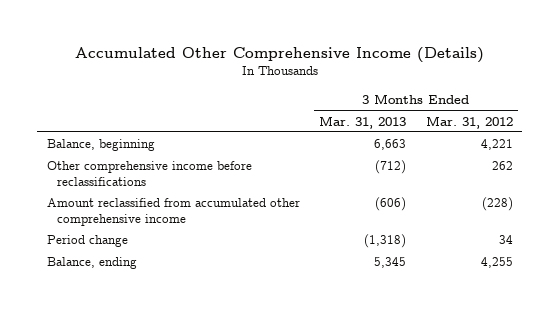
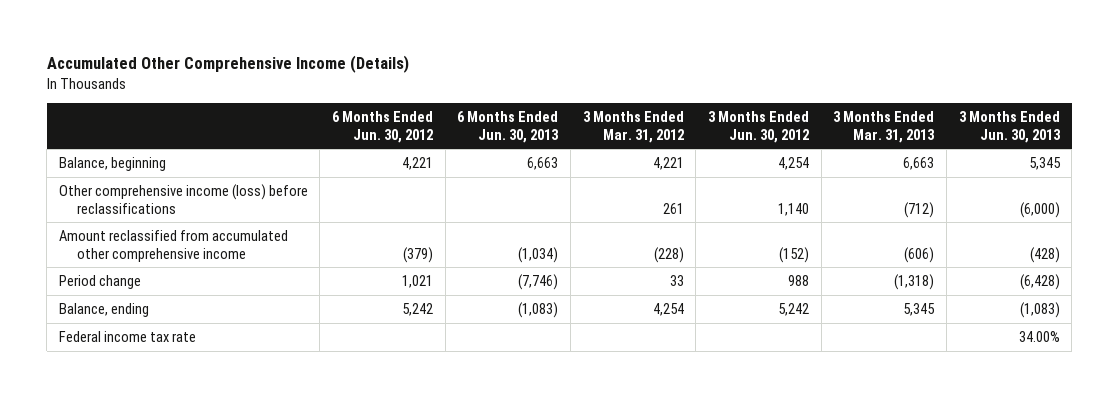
none -> [332,110,434,143] 6 Months Ended Jun. 30, 2012
none -> [457,110,560,143] 6 Months Ended Jun. 30, 2013
none -> [708,110,810,143] 3 Months Ended Jun. 30, 2012
none -> [958,110,1061,143] 3 Months Ended Jun. 30, 2013
[46,161,252,187] Other comprehensive income before reclassifications -> [58,184,308,214] Other comprehensive income (loss) before reclassifications
[491,161,513,171] 262 -> [662,202,684,214] 261
[498,235,513,245] 34 -> [669,275,684,287] 33
[480,257,513,269] 4,255 -> [652,303,684,317] 4,254
none -> [58,331,196,343] Federal income tax rate

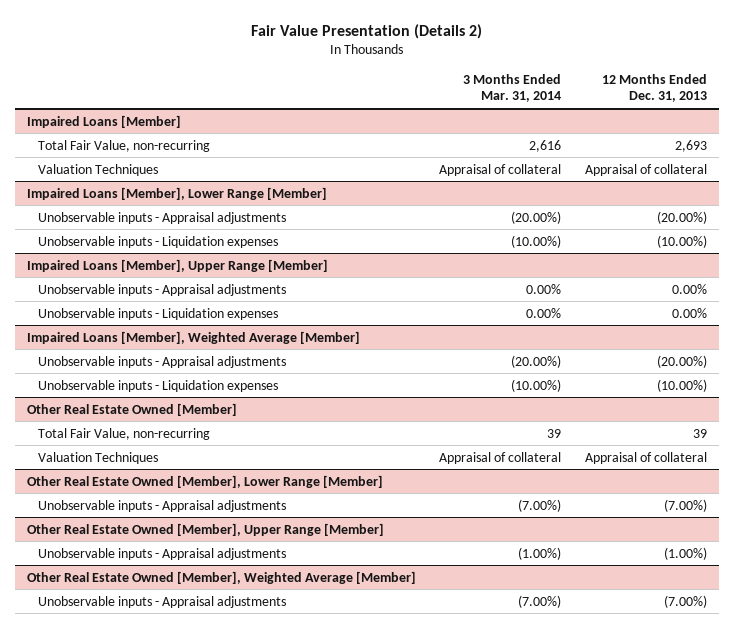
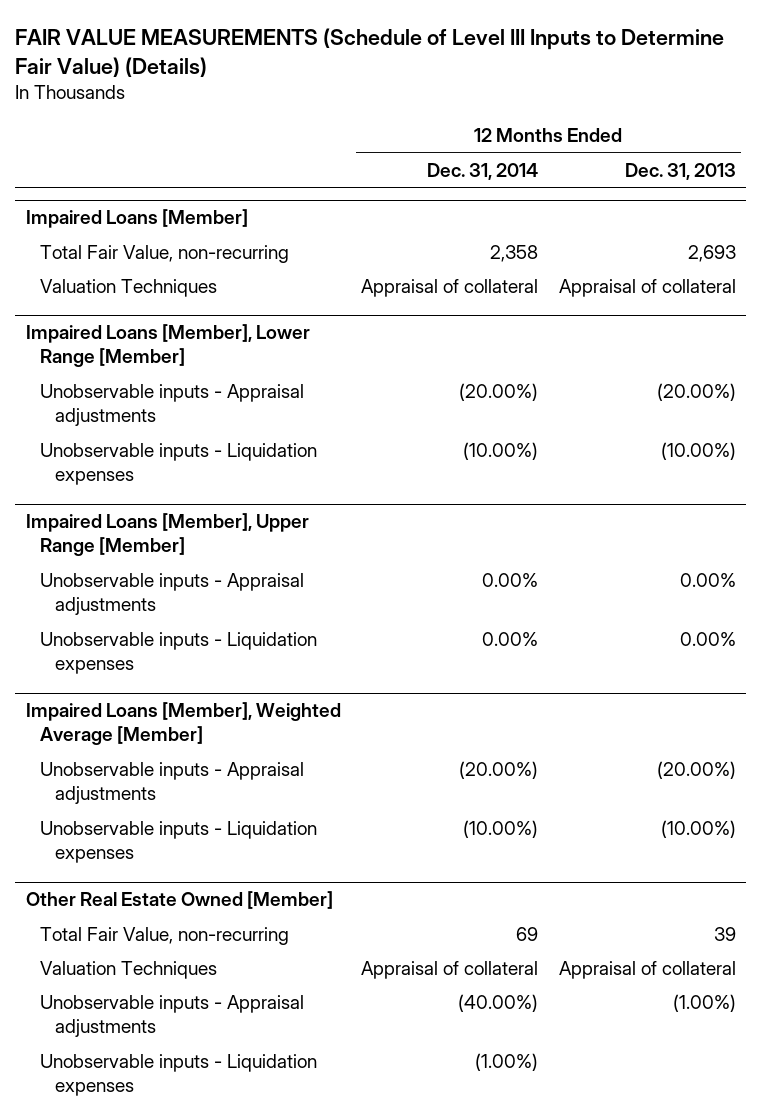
[250,23,482,39] Fair Value Presentation (Details 2) -> [15,27,725,77] FAIR VALUE MEASUREMENTS (Schedule of Level III Inputs to Determine Fair Value) (Details)
[463,74,562,103] 3 Months Ended Mar. 31, 2014 -> none
none -> [427,162,539,180] Dec. 31, 2014
[26,474,383,488] Other Real Estate Owned [Member], Lower Range [Member] -> none
[37,499,286,512] Unobservable inputs - Appraisal adjustments -> none
[26,522,384,536] Other Real Estate Owned [Member], Upper Range [Member] -> none
[26,570,416,584] Other Real Estate Owned [Member], Weighted Average [Member] -> none
[37,595,286,608] Unobservable inputs - Appraisal adjustments -> none
none -> [40,1054,318,1097] Unobservable inputs - Liquidation expenses

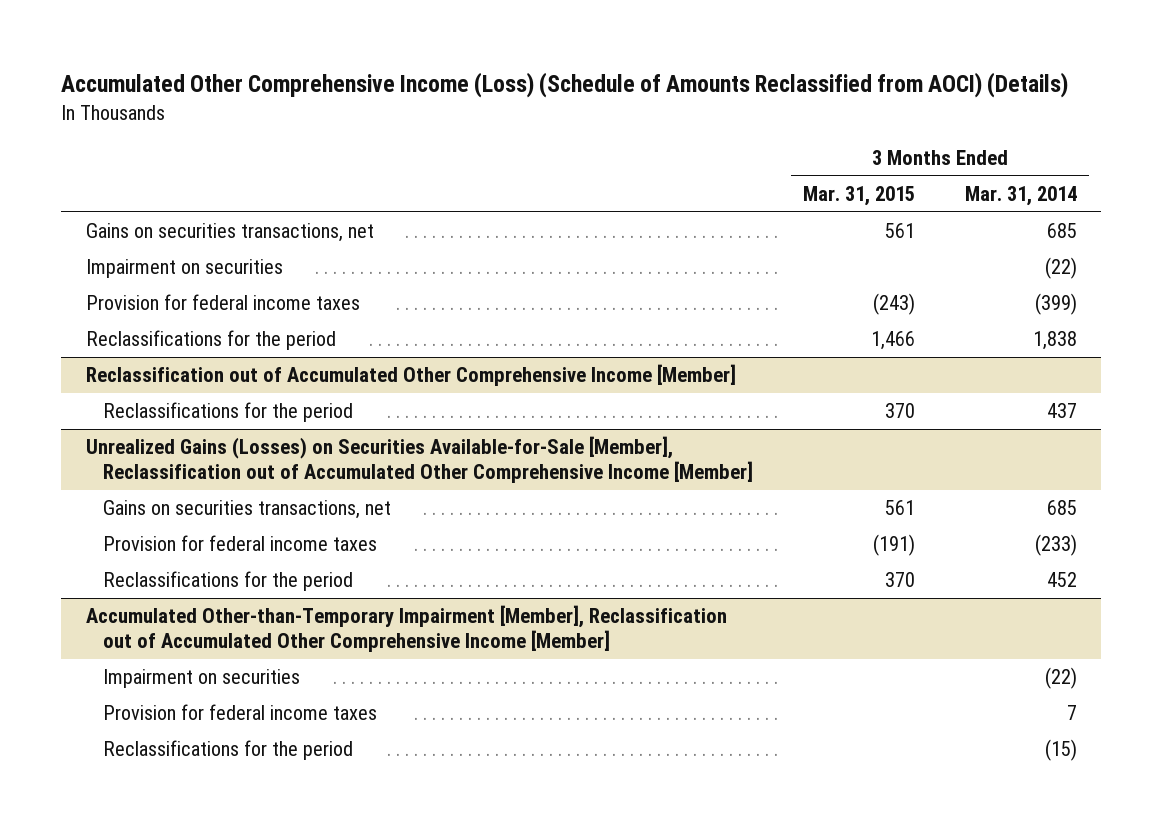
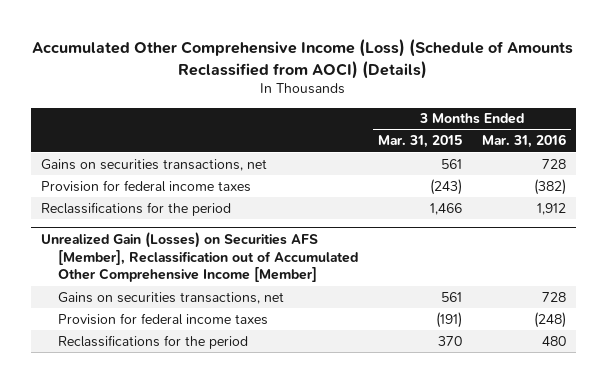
[964,185,1077,206] Mar. 31, 2014 -> none
none -> [481,134,566,149] Mar. 31, 2016
[85,259,283,279] Impairment on securities -> none
[85,364,736,387] Reclassification out of Accumulated Other Comprehensive Income [Member] -> none
[103,402,354,423] Reclassifications for the period -> none
[85,436,754,484] Unrealized Gains (Losses) on Securities Available-for-Sale [Member], Reclassification out of Accumulated Other Comprehensive Income [Member] -> [40,231,359,283] Unrealized Gain (Losses) on Securities AFS [Member], Reclassification out of Accumulated Other Comprehensive Income [Member]
[85,605,727,653] Accumulated Other-than-Temporary Impairment [Member], Reclassification out of Accumulated Other Comprehensive Income [Member] -> none
[103,669,301,689] Impairment on securities -> none
[103,704,378,721] Provision for federal income taxes -> none
[103,740,354,761] Reclassifications for the period -> none

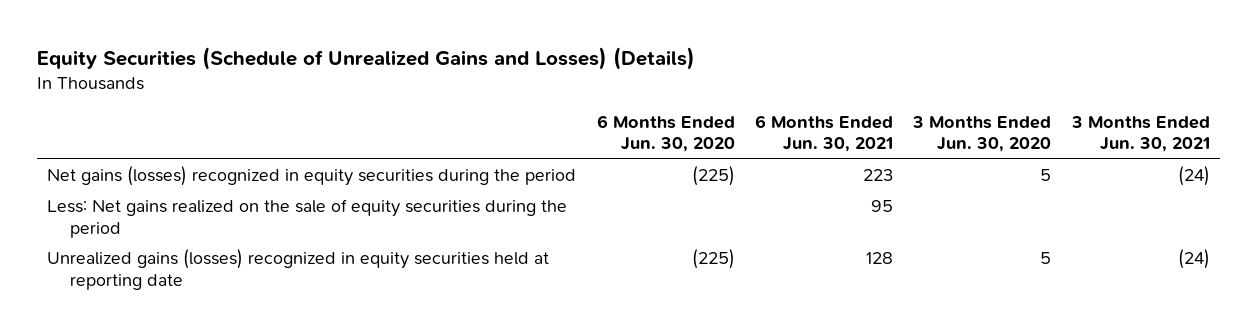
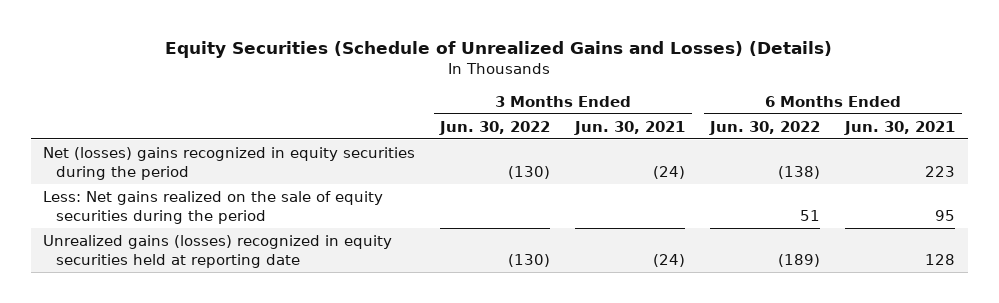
[596,115,735,153] 6 Months Ended Jun. 30, 2020 -> none
[912,116,1052,153] 3 Months Ended Jun. 30, 2020 -> none
none -> [439,120,551,135] Jun. 30, 2022
none -> [709,120,821,135] Jun. 30, 2022
[47,166,577,187] Net gains (losses) recognized in equity securities during the period -> [43,146,416,180] Net (losses) gains recognized in equity securities during the period

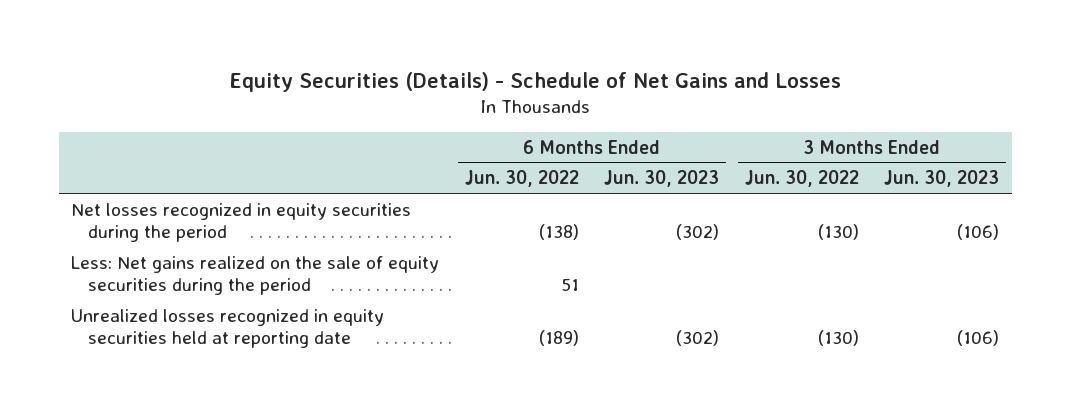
[165,41,833,59] Equity Securities (Schedule of Unrealized Gains and Losses) (Details) -> [229,71,842,92] Equity Securities (Details) - Schedule of Net Gains and Losses
[574,120,686,135] Jun. 30, 2021 -> none
[844,120,956,135] Jun. 30, 2021 -> none
none -> [604,170,720,188] Jun. 30, 2023
none -> [884,170,1000,188] Jun. 30, 2023
[43,146,416,180] Net (losses) gains recognized in equity securities during the period -> [71,202,412,243] Net losses recognized in equity securities during the period
[43,234,393,268] Unrealized gains (losses) recognized in equity securities held at reporting date -> [71,308,385,349] Unrealized losses recognized in equity securities held at reporting date

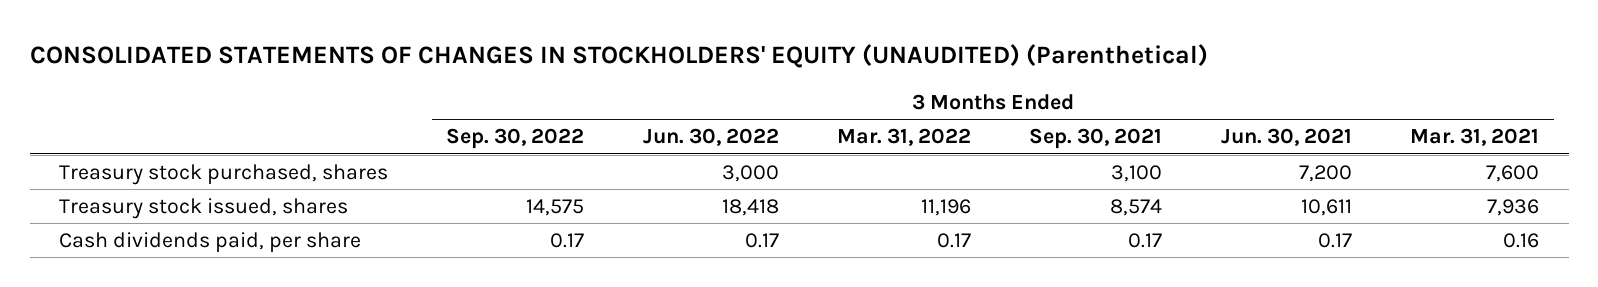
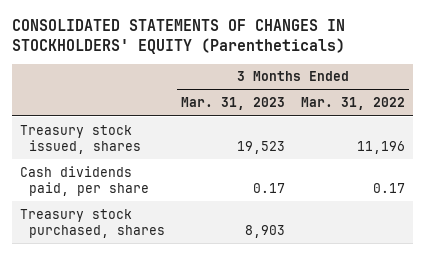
[29,44,1208,69] CONSOLIDATED STATEMENTS OF CHANGES IN STOCKHOLDERS' EQUITY (UNAUDITED) (Parenthetical) -> [12,19,346,54] CONSOLIDATED STATEMENTS OF CHANGES IN STOCKHOLDERS' EQUITY (Parentheticals)
[446,128,585,150] Sep. 30, 2022 -> none
[642,128,779,147] Jun. 30, 2022 -> none
[1029,128,1163,150] Sep. 30, 2021 -> none
[1220,128,1352,147] Jun. 30, 2021 -> none
[1410,128,1540,147] Mar. 31, 2021 -> none
none -> [180,97,285,111] Mar. 31, 2023
[58,164,388,186] Treasury stock purchased, shares -> [19,208,166,238] Treasury stock purchased, shares

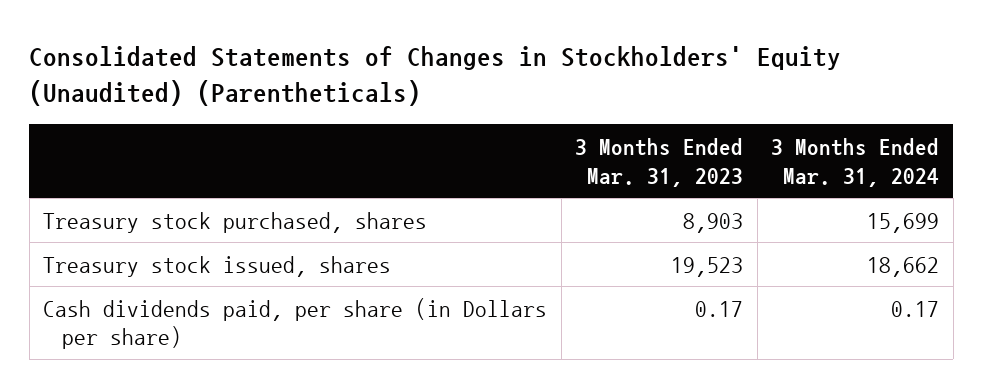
[12,19,346,54] CONSOLIDATED STATEMENTS OF CHANGES IN STOCKHOLDERS' EQUITY (Parentheticals) -> [29,46,842,107] Consolidated Statements of Changes in Stockholders' Equity (Unaudited) (Parentheticals)
[300,97,405,111] Mar. 31, 2022 -> none
none -> [771,137,940,187] 3 Months Ended Mar. 31, 2024
[19,165,150,196] Cash dividends paid, per share -> none
[19,124,142,154] Treasury stock issued, shares -> [43,255,392,277] Treasury stock issued, shares
none -> [43,297,548,350] Cash dividends paid, per share (in Dollars per share)

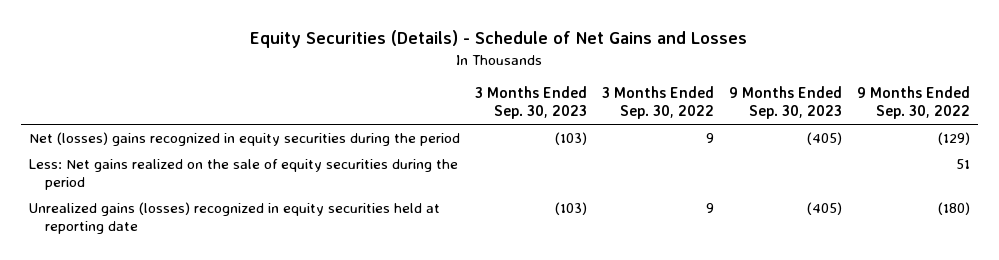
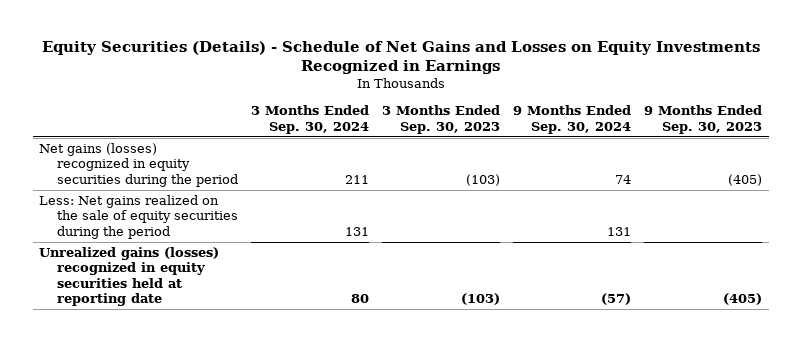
[250,30,748,49] Equity Securities (Details) - Schedule of Net Gains and Losses -> [41,40,760,75] Equity Securities (Details) - Schedule of Net Gains and Losses on Equity Investments Recognized in Earnings
[601,86,714,120] 3 Months Ended Sep. 30, 2022 -> none
[857,86,971,120] 9 Months Ended Sep. 30, 2022 -> none
none -> [251,105,370,134] 3 Months Ended Sep. 30, 2024
none -> [513,105,632,134] 9 Months Ended Sep. 30, 2024
[28,132,460,147] Net (losses) gains recognized in equity securities during the period -> [39,143,239,187] Net gains (losses) recognized in equity securities during the period

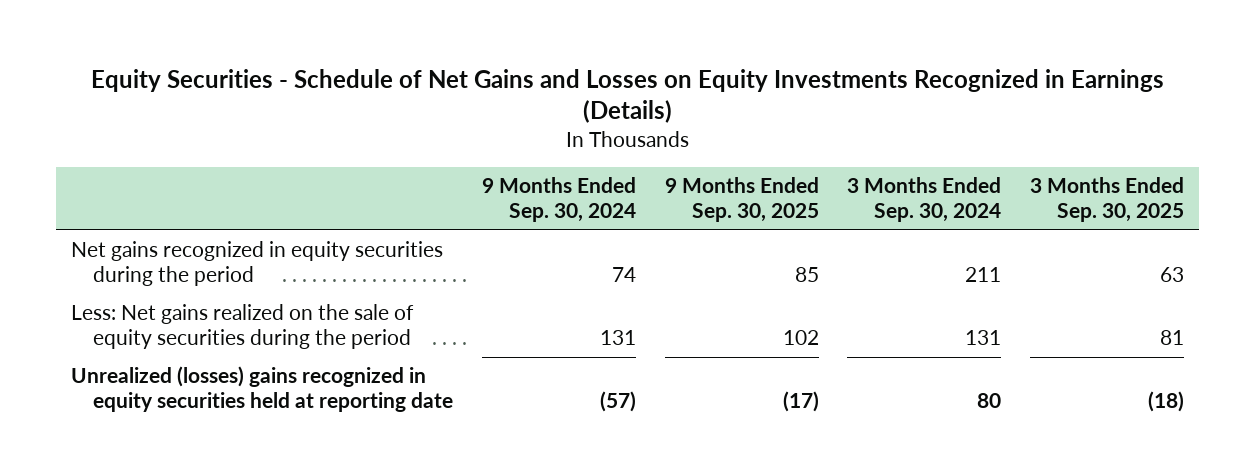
[41,40,760,75] Equity Securities (Details) - Schedule of Net Gains and Losses on Equity Investments Recognized in Earnings -> [90,68,1164,124] Equity Securities - Schedule of Net Gains and Losses on Equity Investments Recognized in Earnings (Details)
[382,105,501,134] 3 Months Ended Sep. 30, 2023 -> none
[644,105,763,134] 9 Months Ended Sep. 30, 2023 -> none
none -> [664,177,819,223] 9 Months Ended Sep. 30, 2025
none -> [1030,177,1185,223] 3 Months Ended Sep. 30, 2025
[39,143,239,187] Net gains (losses) recognized in equity securities during the period -> [70,241,443,287] Net gains recognized in equity securities during the period
[39,247,220,307] Unrealized gains (losses) recognized in equity securities held at reporting date -> [70,366,453,413] Unrealized (losses) gains recognized in equity securities held at reporting date

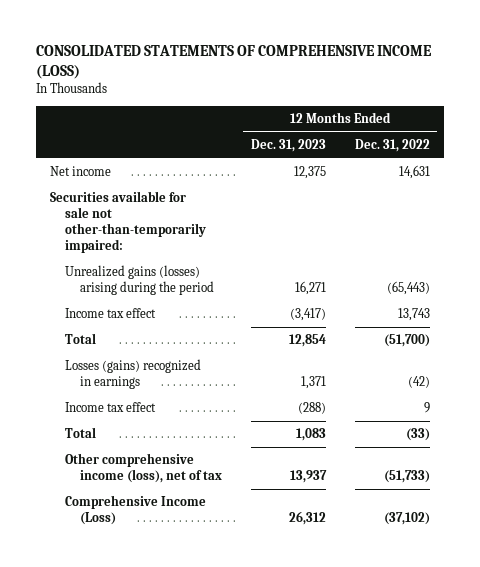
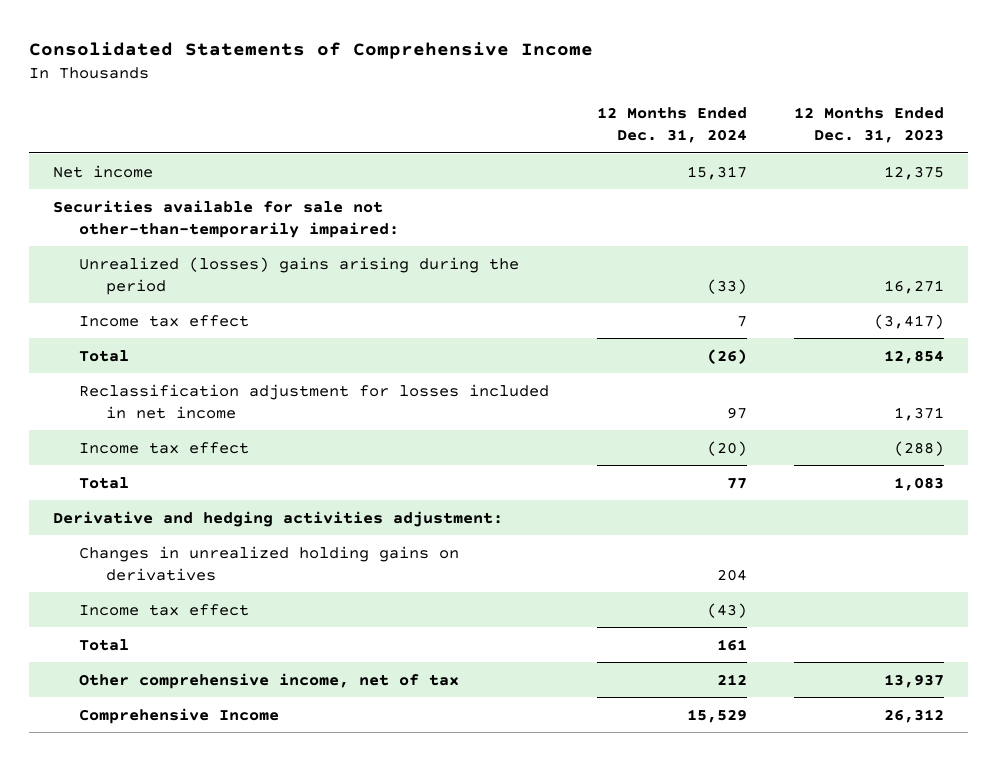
[35,44,432,79] CONSOLIDATED STATEMENTS OF COMPREHENSIVE INCOME (LOSS) -> [29,42,594,60] Consolidated Statements of Comprehensive Income
[354,139,430,153] Dec. 31, 2022 -> none
none -> [596,107,747,143] 12 Months Ended Dec. 31, 2024
[65,265,214,296] Unrealized gains (losses) arising during the period -> [79,256,520,295] Unrealized (losses) gains arising during the period
[65,359,202,390] Losses (gains) recognized in earnings -> [79,383,550,419] Reclassification adjustment for losses included in net income
none -> [52,510,503,527] Derivative and hedging activities adjustment:
none -> [79,545,460,581] Changes in unrealized holding gains on derivatives
none -> [79,603,250,616] Income tax effect
none -> [79,638,130,651] Total
[65,453,222,484] Other comprehensive income (loss), net of tax -> [79,672,460,689] Other comprehensive income, net of tax
[65,495,207,526] Comprehensive Income (Loss) -> [79,707,280,724] Comprehensive Income

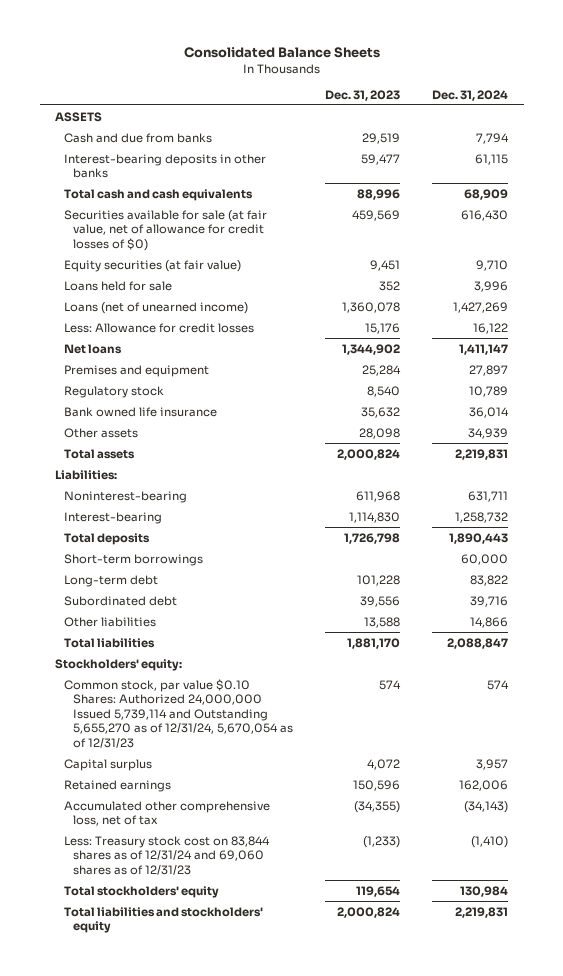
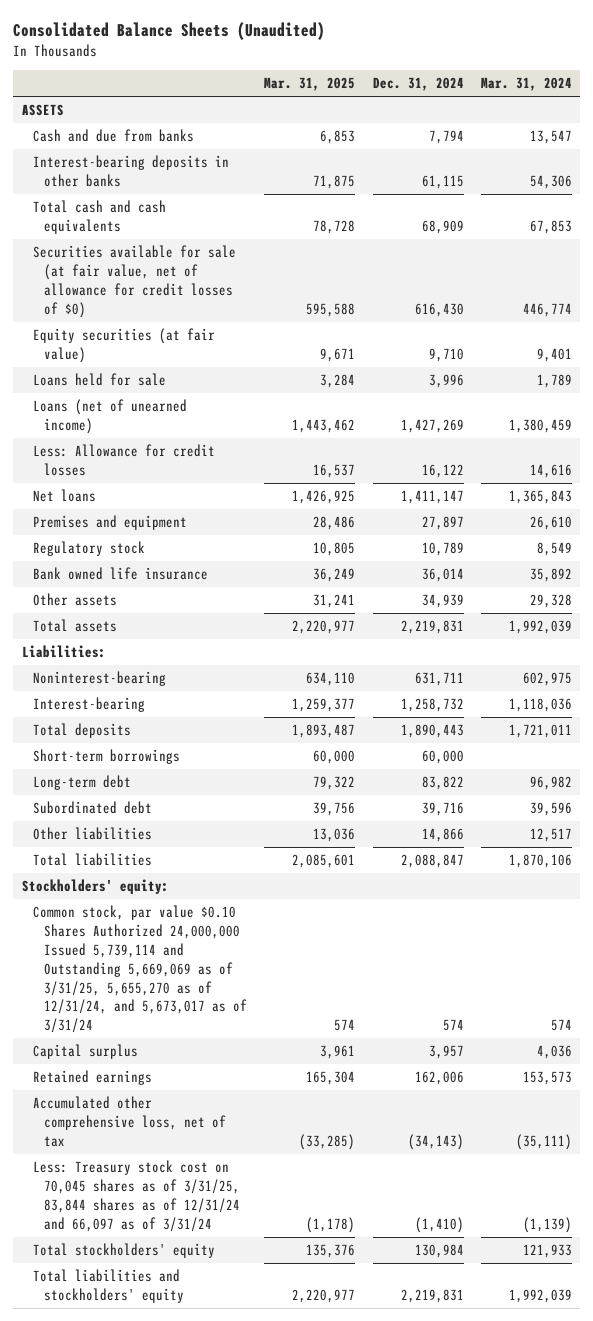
[183,47,380,59] Consolidated Balance Sheets -> [13,21,326,40] Consolidated Balance Sheets (Unaudited)
[325,89,401,101] Dec. 31, 2023 -> none
none -> [264,77,356,92] Mar. 31, 2025
none -> [480,77,572,92] Mar. 31, 2024
[64,678,294,748] Common stock, par value $0.10 Shares: Authorized 24,000,000 Issued 5,739,114 and Outstanding 5,655,270 as of 12/31/24, 5,670,054 as of 12/31/23 -> [33,905,248,1034] Common stock, par value $0.10 Shares Authorized 24,000,000 Issued 5,739,114 and Outstanding 5,669,069 as of 3/31/25, 5,655,270 as of 12/31/24, and 5,673,017 as of 3/31/24
[64,835,271,875] Less: Treasury stock cost on 83,844 shares as of 12/31/24 and 69,060 shares as of 12/31/23 -> [33,1160,241,1232] Less: Treasury stock cost on 70,045 shares as of 3/31/25, 83,844 shares as of 12/31/24 and 66,097 as of 3/31/24

